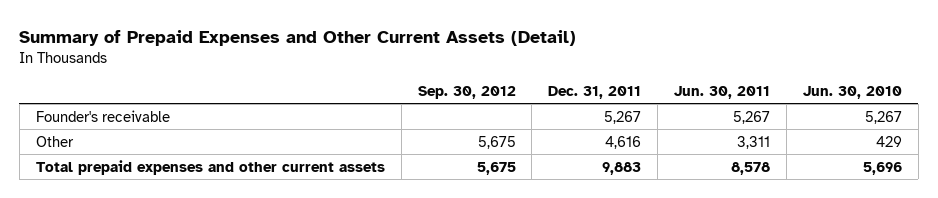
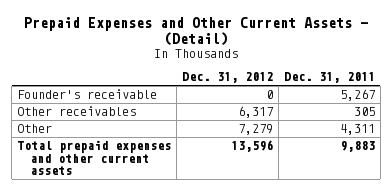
[19,29,577,46] Summary of Prepaid Expenses and Other Current Assets (Detail) -> [23,16,368,46] Prepaid Expenses and Other Current Assets - (Detail)
[417,85,516,99] Sep. 30, 2012 -> none
[673,85,770,99] Jun. 30, 2011 -> none
[802,85,902,99] Jun. 30, 2010 -> none
none -> [181,72,273,84] Dec. 31, 2012
none -> [17,106,137,117] Other receivables
[605,135,642,149] 4,616 -> [339,124,375,136] 4,311

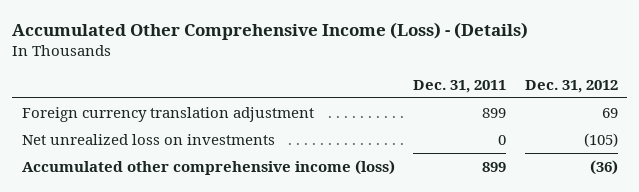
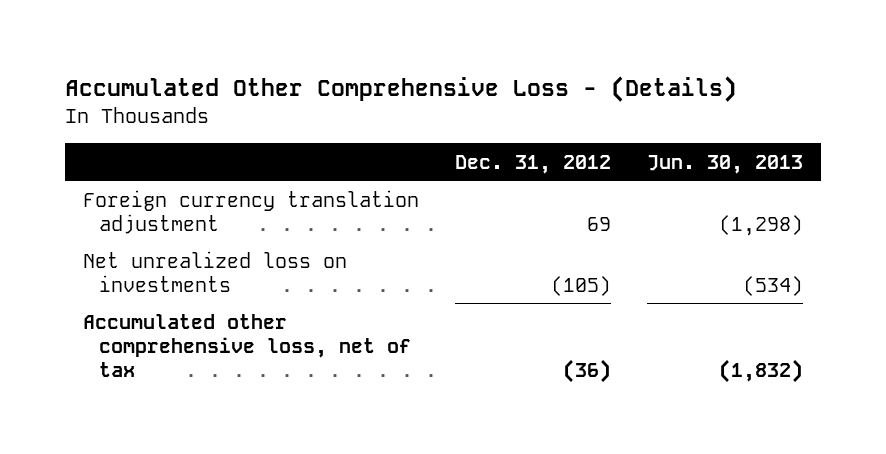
[12,21,529,40] Accumulated Other Comprehensive Income (Loss) - (Details) -> [64,75,737,102] Accumulated Other Comprehensive Loss - (Details)
[413,79,507,93] Dec. 31, 2011 -> none
none -> [647,154,804,174] Jun. 30, 2013
[21,159,395,175] Accumulated other comprehensive income (loss) -> [82,313,412,378] Accumulated other comprehensive loss, net of tax

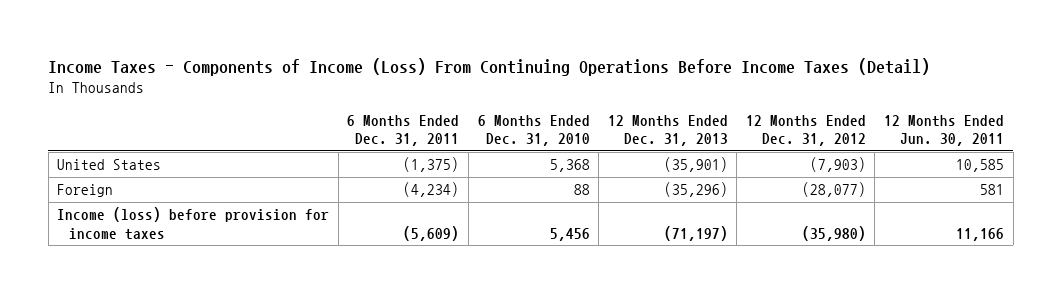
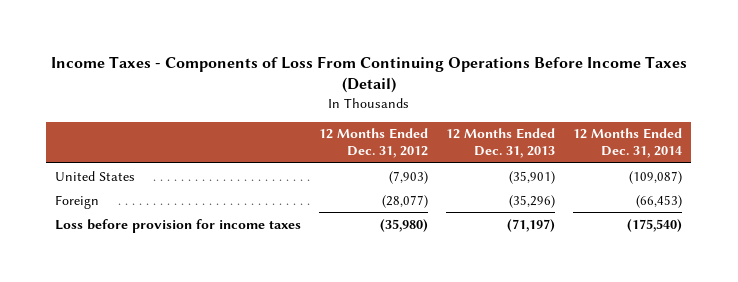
[48,57,931,76] Income Taxes - Components of Income (Loss) From Continuing Operations Before Income Taxes (Detail) -> [50,55,687,94] Income Taxes - Components of Loss From Continuing Operations Before Income Taxes (Detail)
[347,114,460,147] 6 Months Ended Dec. 31, 2011 -> none
[477,114,590,147] 6 Months Ended Dec. 31, 2010 -> none
[884,114,1005,147] 12 Months Ended Jun. 30, 2011 -> none
none -> [573,128,683,159] 12 Months Ended Dec. 31, 2014
[57,207,330,240] Income (loss) before provision for income taxes -> [55,218,302,233] Loss before provision for income taxes

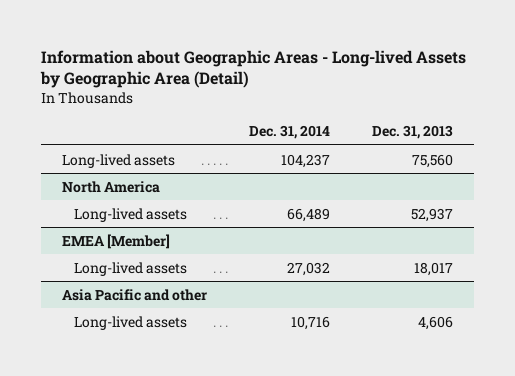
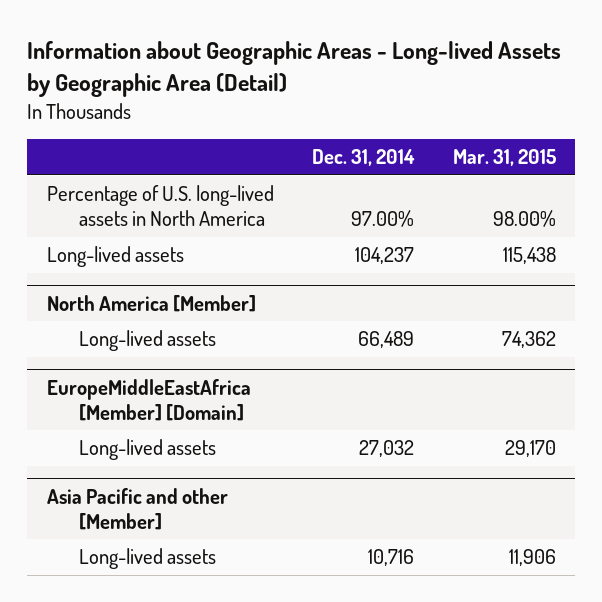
[371,125,453,140] Dec. 31, 2013 -> none
none -> [452,149,556,167] Mar. 31, 2015
none -> [46,185,274,227] Percentage of U.S. long-lived assets in North America
[61,180,160,193] North America -> [46,294,256,312] North America [Member]
[61,233,170,249] EMEA [Member] -> none
none -> [46,378,251,421] EuropeMiddleEastAfrica [Member] [Domain]
[61,288,207,301] Asia Pacific and other -> [46,487,228,530] Asia Pacific and other [Member]

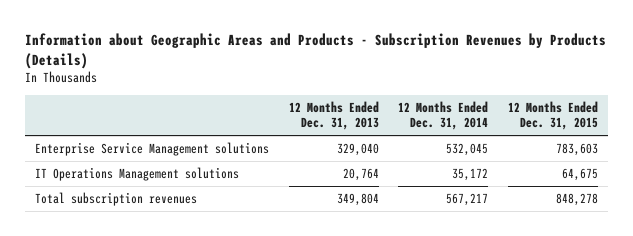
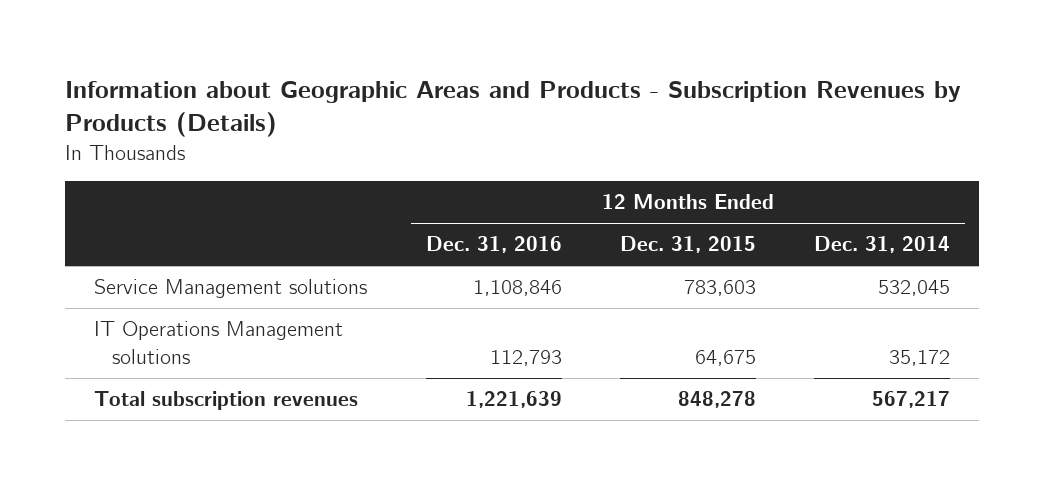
[288,100,379,131] 12 Months Ended Dec. 31, 2013 -> none
none -> [425,236,562,254] Dec. 31, 2016
[34,141,269,156] Enterprise Service Management solutions -> [94,279,368,299] Service Management solutions

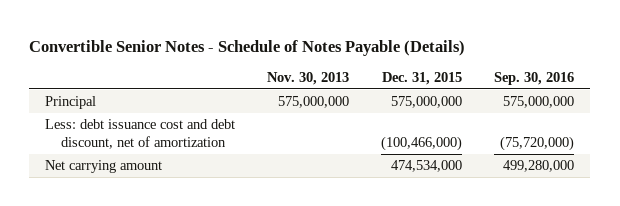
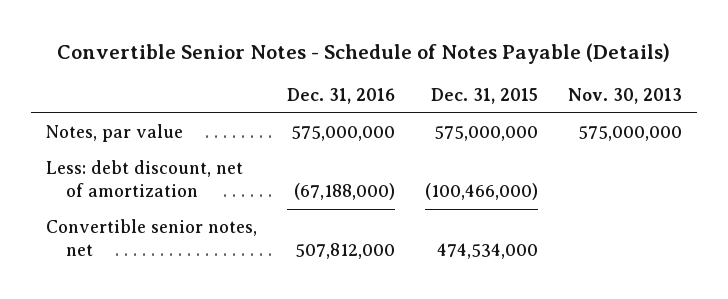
[494,72,575,86] Sep. 30, 2016 -> none
none -> [286,87,395,104] Dec. 31, 2016
[45,96,97,110] Principal -> [45,124,183,143] Notes, par value
[45,119,236,149] Less: debt issuance cost and debt discount, net of amortization -> [45,160,243,197] Less: debt discount, net of amortization
[45,160,163,174] Net carrying amount -> [45,219,257,256] Convertible senior notes, net

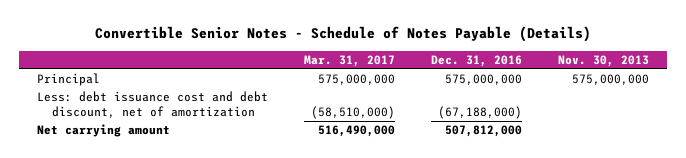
[430,87,538,104] Dec. 31, 2015 -> none
none -> [304,55,396,68] Mar. 31, 2017
[45,124,183,143] Notes, par value -> [37,73,101,87] Principal
[45,160,243,197] Less: debt discount, net of amortization -> [37,91,269,119] Less: debt issuance cost and debt discount, net of amortization
[45,219,257,256] Convertible senior notes, net -> [37,124,171,138] Net carrying amount

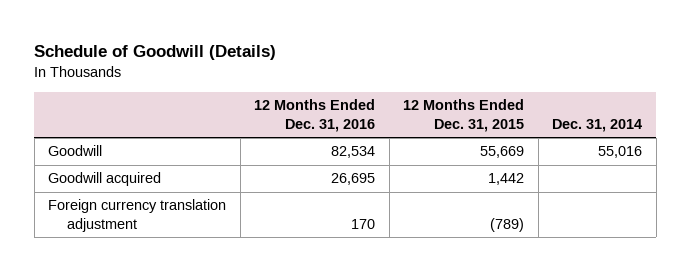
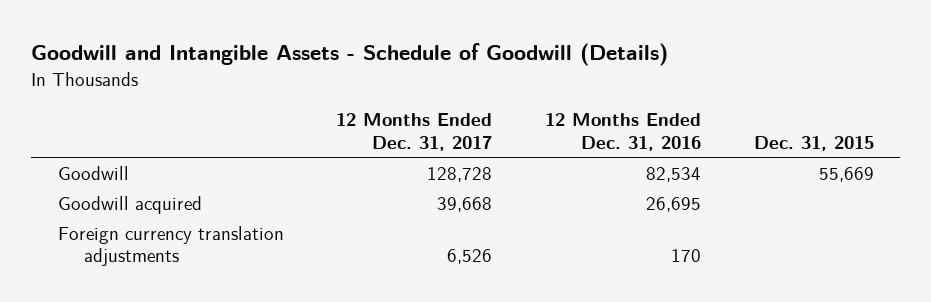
[34,45,277,61] Schedule of Goodwill (Details) -> [31,43,669,67] Goodwill and Intangible Assets - Schedule of Goodwill (Details)
[403,99,525,132] 12 Months Ended Dec. 31, 2015 -> none
[552,118,643,132] Dec. 31, 2014 -> none
none -> [336,113,493,151] 12 Months Ended Dec. 31, 2017
none -> [753,135,874,151] Dec. 31, 2015
[48,199,227,233] Foreign currency translation adjustment -> [57,225,284,267] Foreign currency translation adjustments

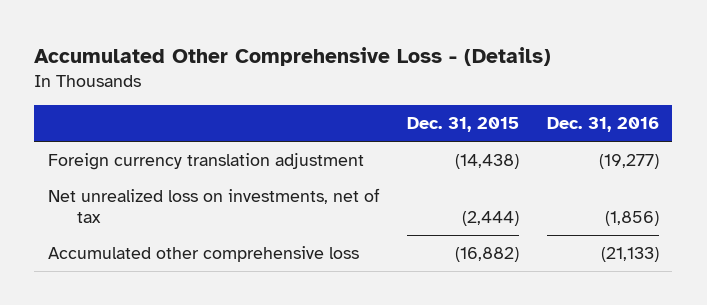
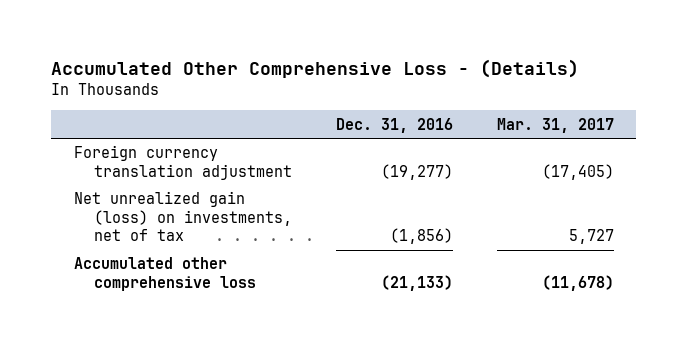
[407,117,520,133] Dec. 31, 2015 -> none
none -> [497,117,615,133] Mar. 31, 2017
[48,188,381,224] Net unrealized loss on investments, net of tax -> [73,191,292,242] Net unrealized gain (loss) on investments, net of tax

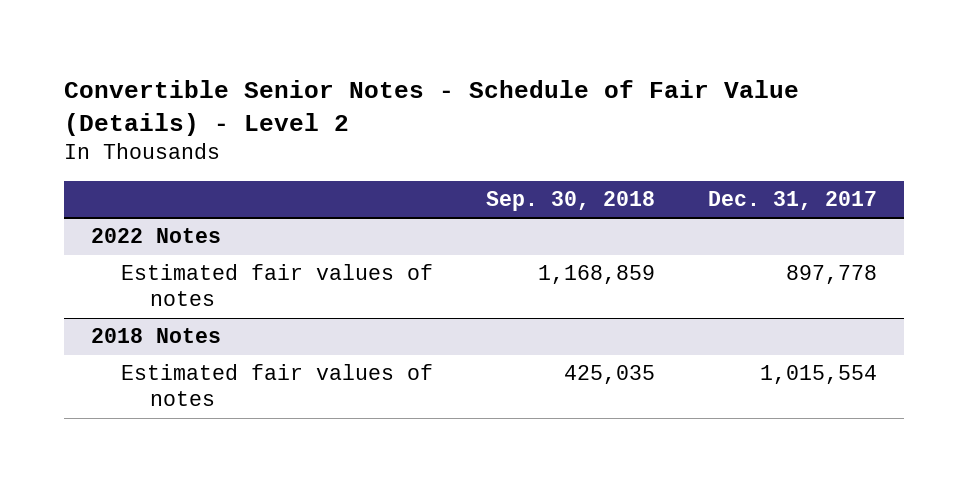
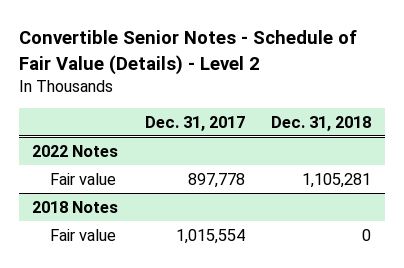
[485,191,655,212] Sep. 30, 2018 -> none
none -> [271,115,372,131] Dec. 31, 2018
[120,264,433,307] Estimated fair values of notes -> [49,172,116,185] Fair value
[120,364,433,407] Estimated fair values of notes -> [49,228,116,241] Fair value

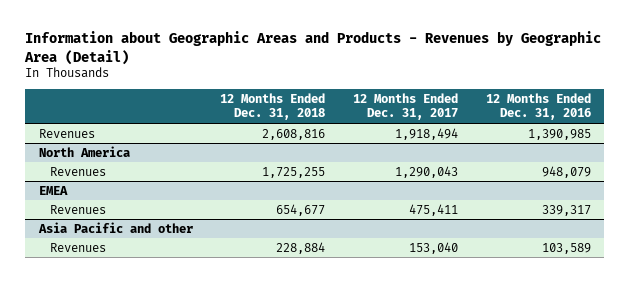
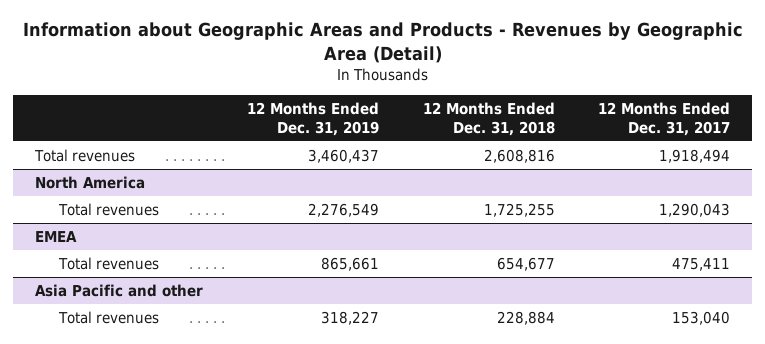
[485,93,591,121] 12 Months Ended Dec. 31, 2016 -> none
none -> [246,102,379,137] 12 Months Ended Dec. 31, 2019
[38,128,95,138] Revenues -> [34,148,136,162] Total revenues
[50,166,107,176] Revenues -> [57,202,159,216] Total revenues
[50,204,107,214] Revenues -> [57,256,159,270] Total revenues
[50,242,107,252] Revenues -> [57,310,159,324] Total revenues

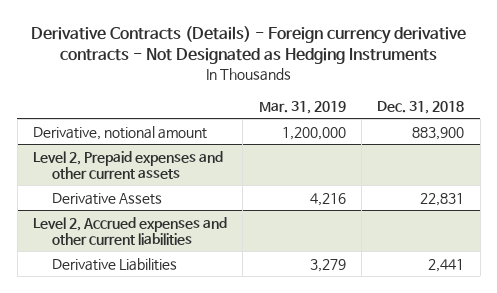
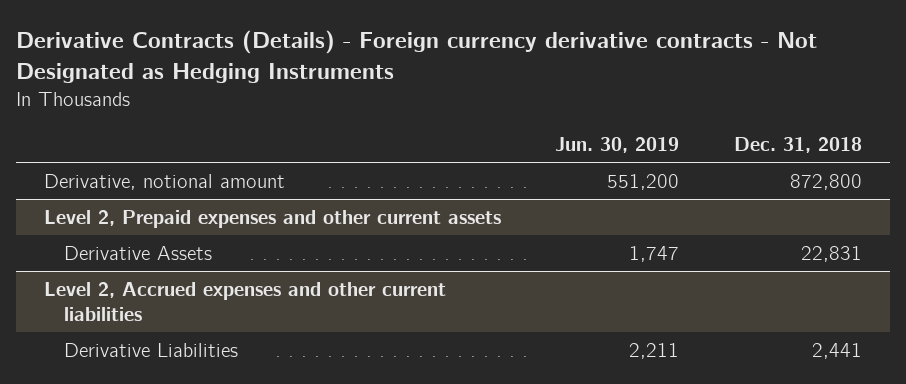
[258,100,346,114] Mar. 31, 2019 -> none
none -> [555,136,680,153] Jun. 30, 2019
[412,126,465,140] 883,900 -> [790,173,863,190] 872,800

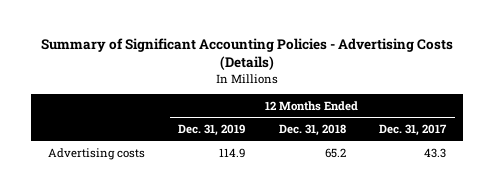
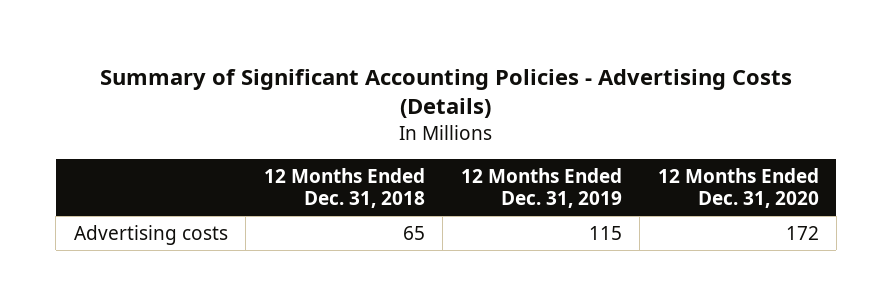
[379,124,448,137] Dec. 31, 2017 -> none
none -> [657,168,819,209] 12 Months Ended Dec. 31, 2020
[219,147,246,158] 114.9 -> [588,226,622,241] 115
[324,147,346,158] 65.2 -> [402,226,425,241] 65

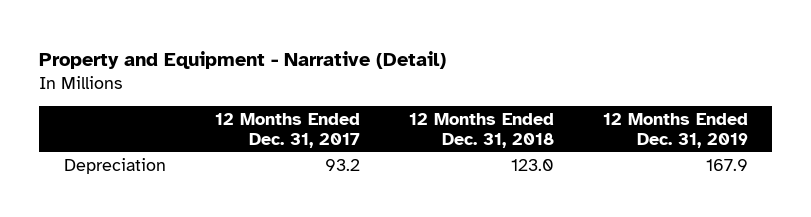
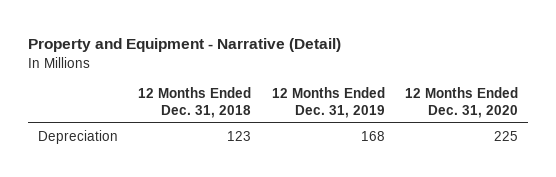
[214,112,360,148] 12 Months Ended Dec. 31, 2017 -> none
none -> [404,87,518,119] 12 Months Ended Dec. 31, 2020
[510,159,554,172] 123.0 -> [227,130,252,141] 123
[705,159,748,172] 167.9 -> [360,130,385,141] 168

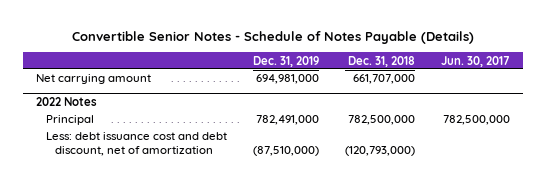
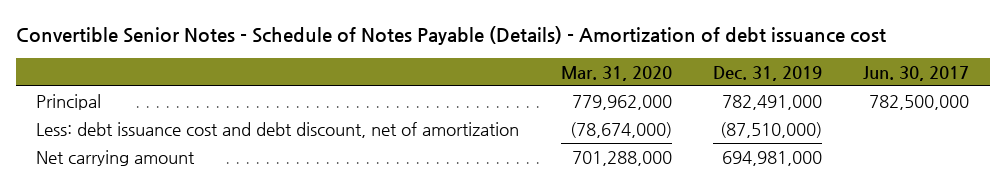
[71,30,474,44] Convertible Senior Notes - Schedule of Notes Payable (Details) -> [15,26,886,46] Convertible Senior Notes - Schedule of Notes Payable (Details) - Amortization of debt issuance cost
[347,55,415,67] Dec. 31, 2018 -> none
none -> [560,65,672,81] Mar. 31, 2020
[35,97,97,107] 2022 Notes -> none
[35,74,151,85] Net carrying amount -> [36,149,196,166] Net carrying amount

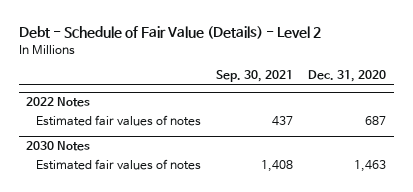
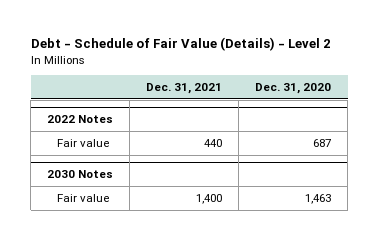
[216,70,294,83] Sep. 30, 2021 -> none
none -> [146,82,223,94] Dec. 31, 2021
[36,114,202,126] Estimated fair values of notes -> [56,138,110,147] Fair value
[36,158,202,170] Estimated fair values of notes -> [56,193,110,202] Fair value

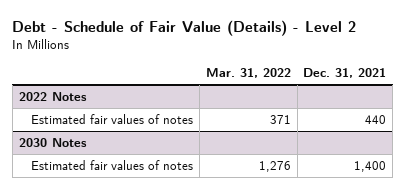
[255,82,332,94] Dec. 31, 2020 -> none
none -> [205,67,291,78] Mar. 31, 2022
[56,138,110,147] Fair value -> [31,113,194,124] Estimated fair values of notes
[56,193,110,202] Fair value -> [31,159,194,170] Estimated fair values of notes

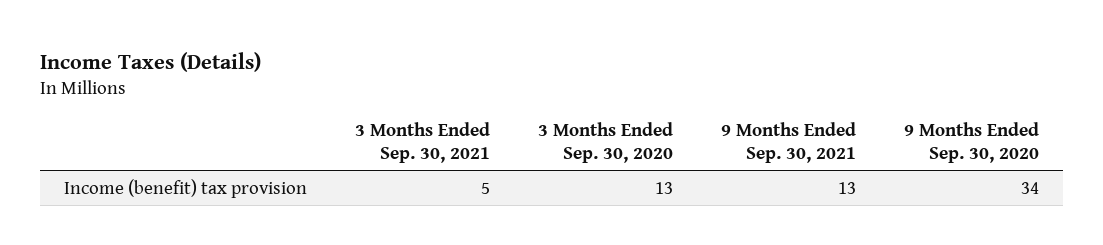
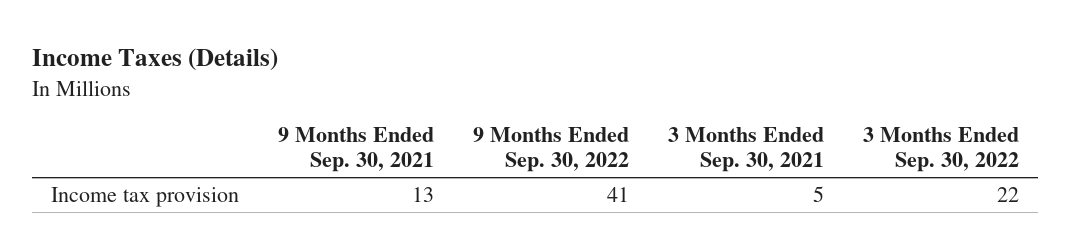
[537,121,673,163] 3 Months Ended Sep. 30, 2020 -> none
[903,121,1039,163] 9 Months Ended Sep. 30, 2020 -> none
none -> [473,126,630,173] 9 Months Ended Sep. 30, 2022
none -> [862,126,1019,173] 3 Months Ended Sep. 30, 2022
[64,178,308,198] Income (benefit) tax provision -> [51,187,240,208] Income tax provision

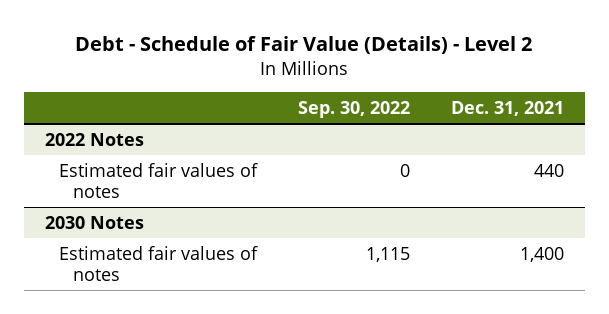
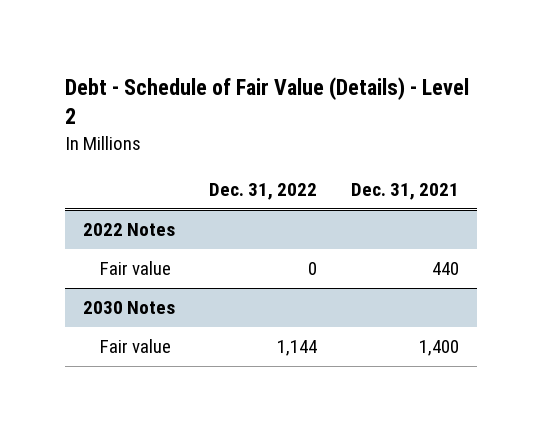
[297,100,410,118] Sep. 30, 2022 -> none
none -> [208,182,317,200] Dec. 31, 2022
[58,162,258,198] Estimated fair values of notes -> [100,261,172,276] Fair value
[58,245,258,281] Estimated fair values of notes -> [100,339,172,354] Fair value

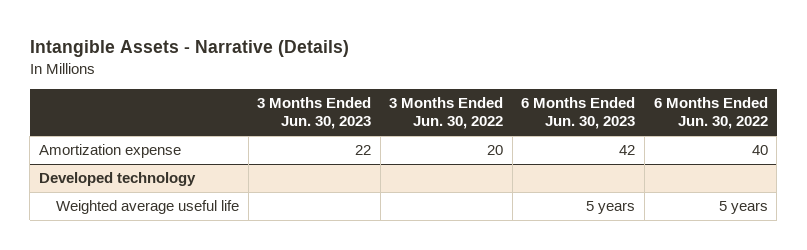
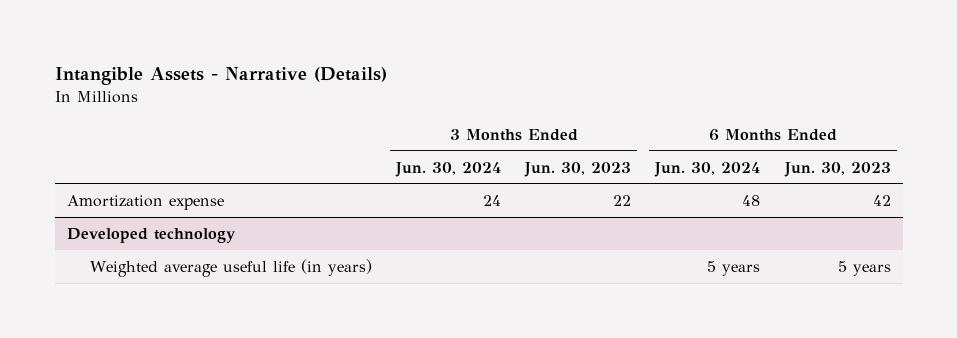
[389,97,504,130] 3 Months Ended Jun. 30, 2022 -> none
[653,97,768,130] 6 Months Ended Jun. 30, 2022 -> none
none -> [395,161,502,177] Jun. 30, 2024
none -> [654,161,761,177] Jun. 30, 2024
[56,200,240,215] Weighted average useful life -> [90,258,373,277] Weighted average useful life (in years)

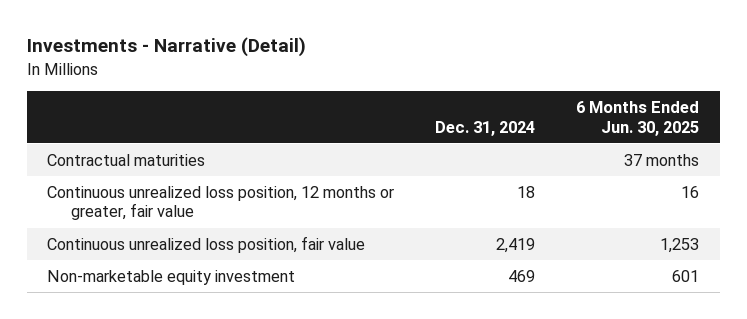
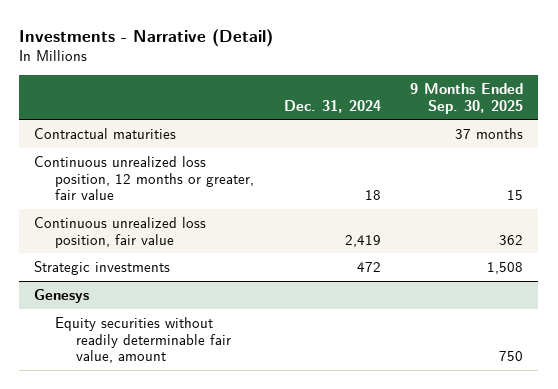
[576,101,700,136] 6 Months Ended Jun. 30, 2025 -> none
none -> [410,82,524,114] 9 Months Ended Sep. 30, 2025
[47,269,296,285] Non-marketable equity investment -> [34,260,171,275] Strategic investments
[508,269,536,282] 469 -> [356,261,381,272] 472
none -> [34,288,90,303] Genesys
none -> [55,316,232,364] Equity securities without readily determinable fair value, amount

